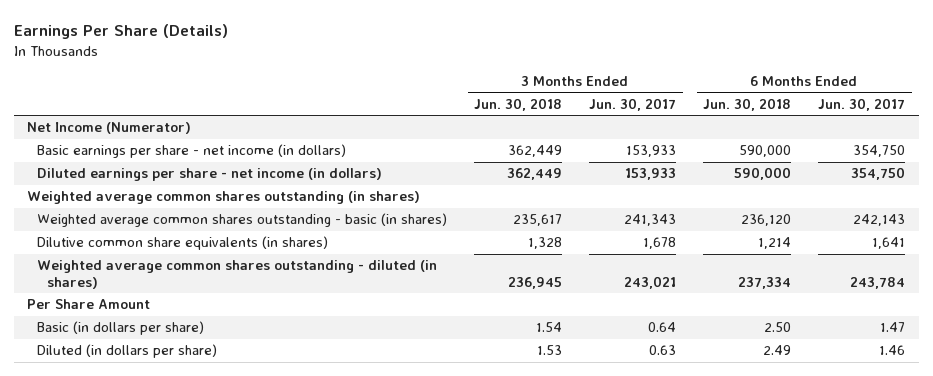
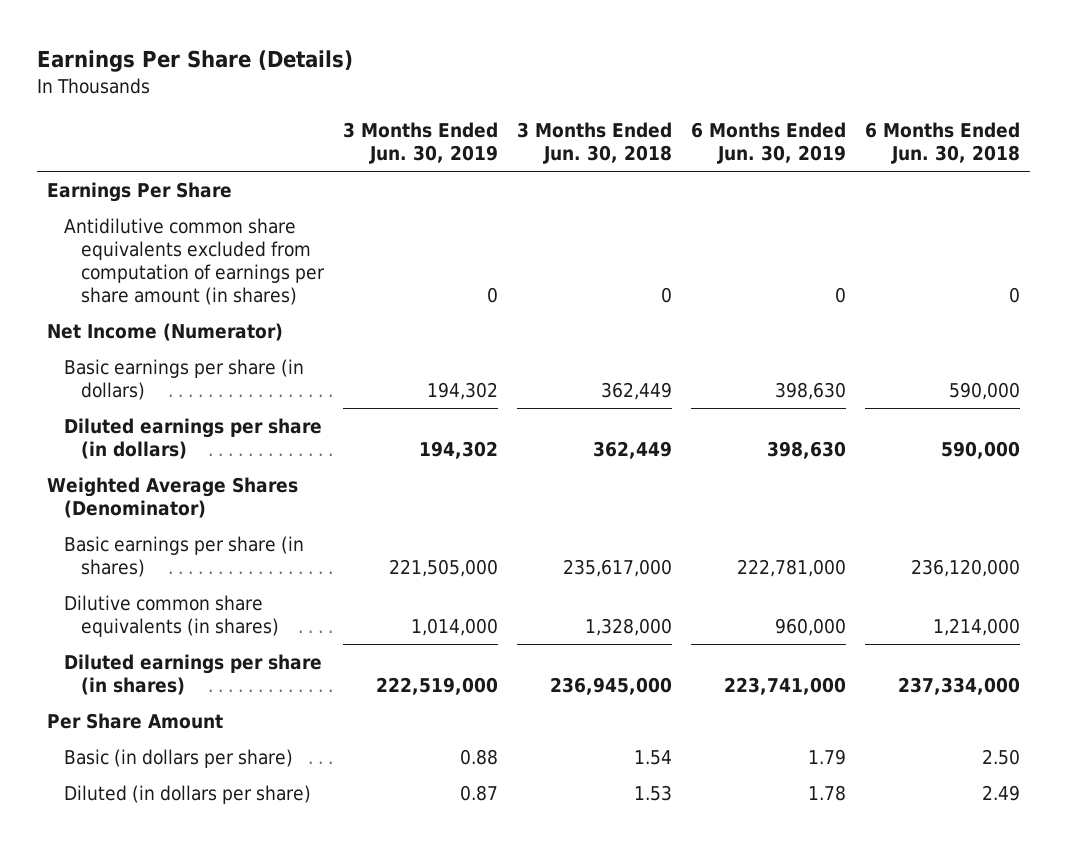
[589,97,677,111] Jun. 30, 2017 -> none
[818,97,906,111] Jun. 30, 2017 -> none
none -> [342,122,498,165] 3 Months Ended Jun. 30, 2019
none -> [691,122,847,165] 6 Months Ended Jun. 30, 2019
none -> [46,182,232,203] Earnings Per Share
none -> [63,218,325,305] Antidilutive common share equivalents excluded from computation of earnings per share amount (in shares)
[37,144,347,159] Basic earnings per share - net income (in dollars) -> [63,359,304,401] Basic earnings per share (in dollars)
[37,168,383,182] Diluted earnings per share - net income (in dollars) -> [63,418,322,460] Diluted earnings per share (in dollars)
[27,191,421,205] Weighted average common shares outstanding (in shares) -> [46,477,298,519] Weighted Average Shares (Denominator)
[37,213,448,228] Weighted average common shares outstanding - basic (in shares) -> [63,536,304,578] Basic earnings per share (in shares)
[513,214,563,227] 235,617 -> [563,559,673,578] 235,617,000
[741,214,792,227] 236,120 -> [911,559,1021,578] 236,120,000
[528,237,563,250] 1,328 -> [585,618,673,637] 1,328,000
[758,237,792,250] 1,214 -> [933,618,1021,637] 1,214,000
[37,260,438,289] Weighted average common shares outstanding - diluted (in shares) -> [63,654,322,696] Diluted earnings per share (in shares)
[508,276,563,289] 236,945 -> [550,677,673,696] 236,945,000
[738,276,792,289] 237,334 -> [898,677,1021,696] 237,334,000

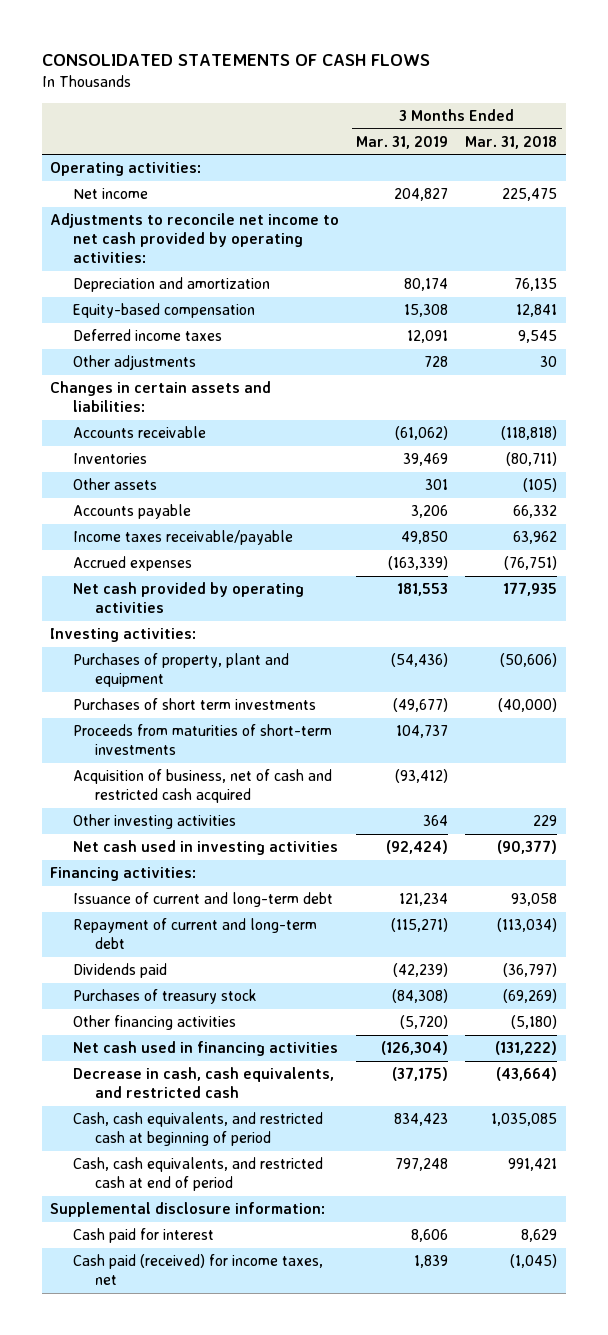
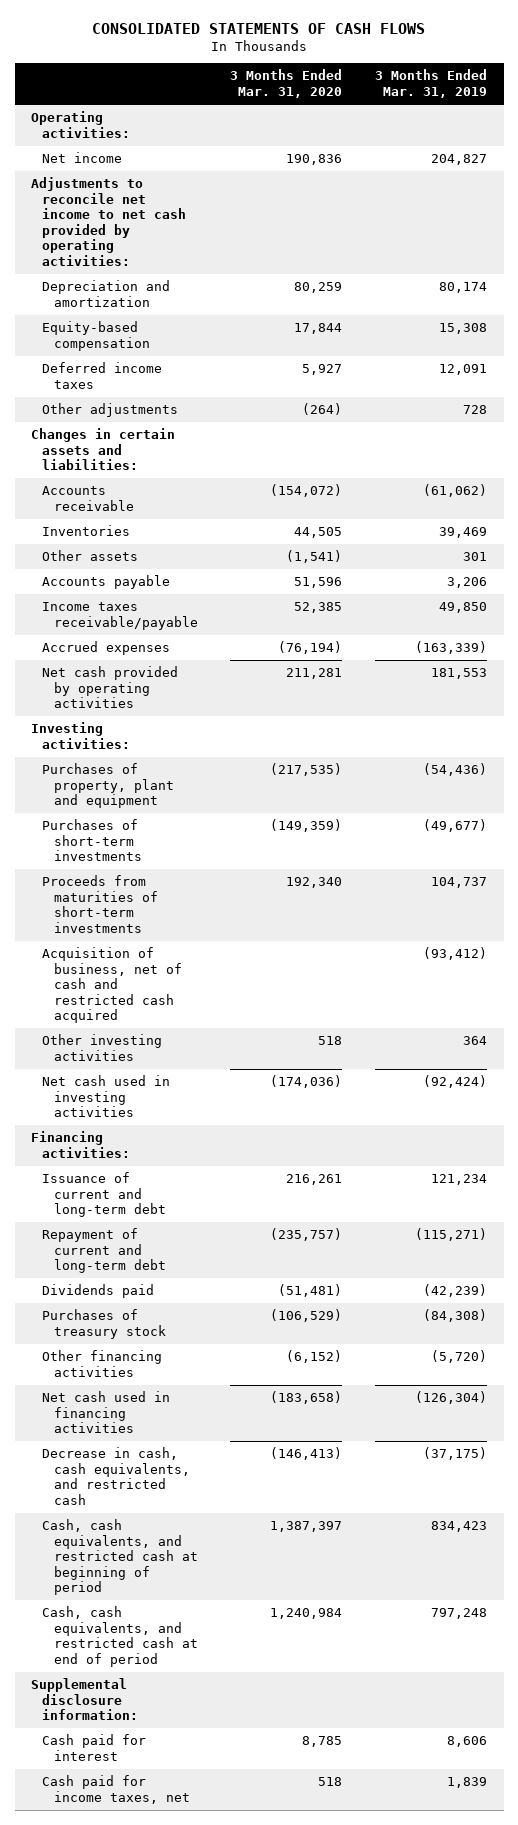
[465,135,558,149] Mar. 31, 2018 -> none
none -> [230,69,343,98] 3 Months Ended Mar. 31, 2020
[72,698,316,711] Purchases of short term investments -> [42,819,142,862] Purchases of short-term investments
[72,1254,323,1286] Cash paid (received) for income taxes, net -> [42,1775,190,1804] Cash paid for income taxes, net

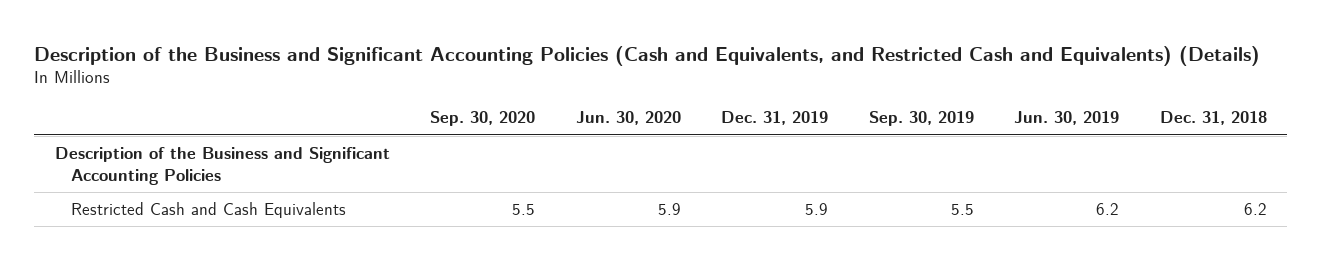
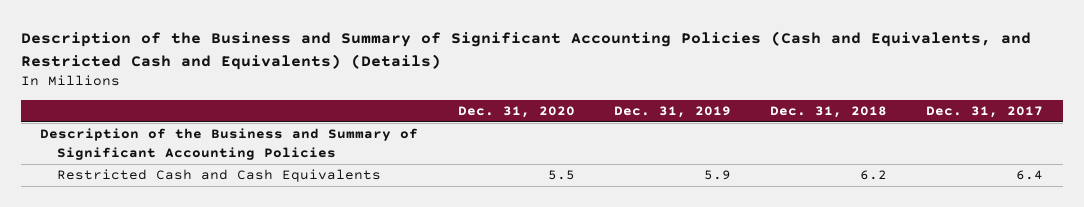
[34,45,1261,66] Description of the Business and Significant Accounting Policies (Cash and Equivalents, and Restricted Cash and Equivalents) (Details) -> [20,31,1031,70] Description of the Business and Summary of Significant Accounting Policies (Cash and Equivalents, and Restricted Cash and Equivalents) (Details)
[430,111,536,127] Sep. 30, 2020 -> none
[575,111,681,126] Jun. 30, 2020 -> none
[868,111,974,127] Sep. 30, 2019 -> none
[1014,111,1120,126] Jun. 30, 2019 -> none
none -> [457,105,575,118] Dec. 31, 2020
none -> [926,105,1044,118] Dec. 31, 2017
[54,147,390,185] Description of the Business and Significant Accounting Policies -> [40,128,419,160] Description of the Business and Summary of Significant Accounting Policies

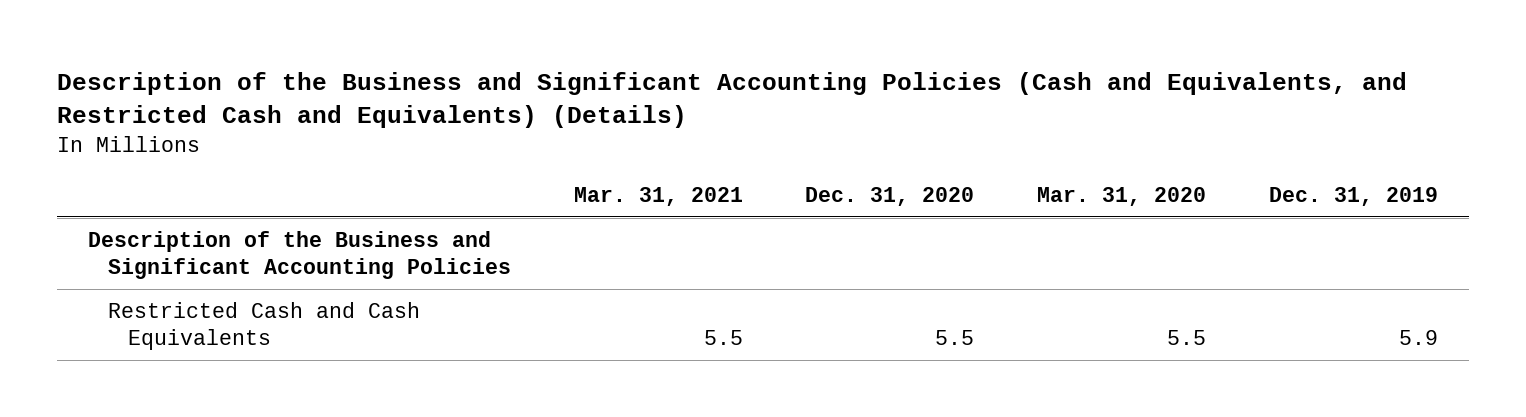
[20,31,1031,70] Description of the Business and Summary of Significant Accounting Policies (Cash and Equivalents, and Restricted Cash and Equivalents) (Details) -> [56,72,1407,129] Description of the Business and Significant Accounting Policies (Cash and Equivalents, and Restricted Cash and Equivalents) (Details)
[770,105,888,118] Dec. 31, 2018 -> none
[926,105,1044,118] Dec. 31, 2017 -> none
none -> [573,187,743,207] Mar. 31, 2021
none -> [1037,187,1207,207] Mar. 31, 2020
[40,128,419,160] Description of the Business and Summary of Significant Accounting Policies -> [88,230,512,280] Description of the Business and Significant Accounting Policies

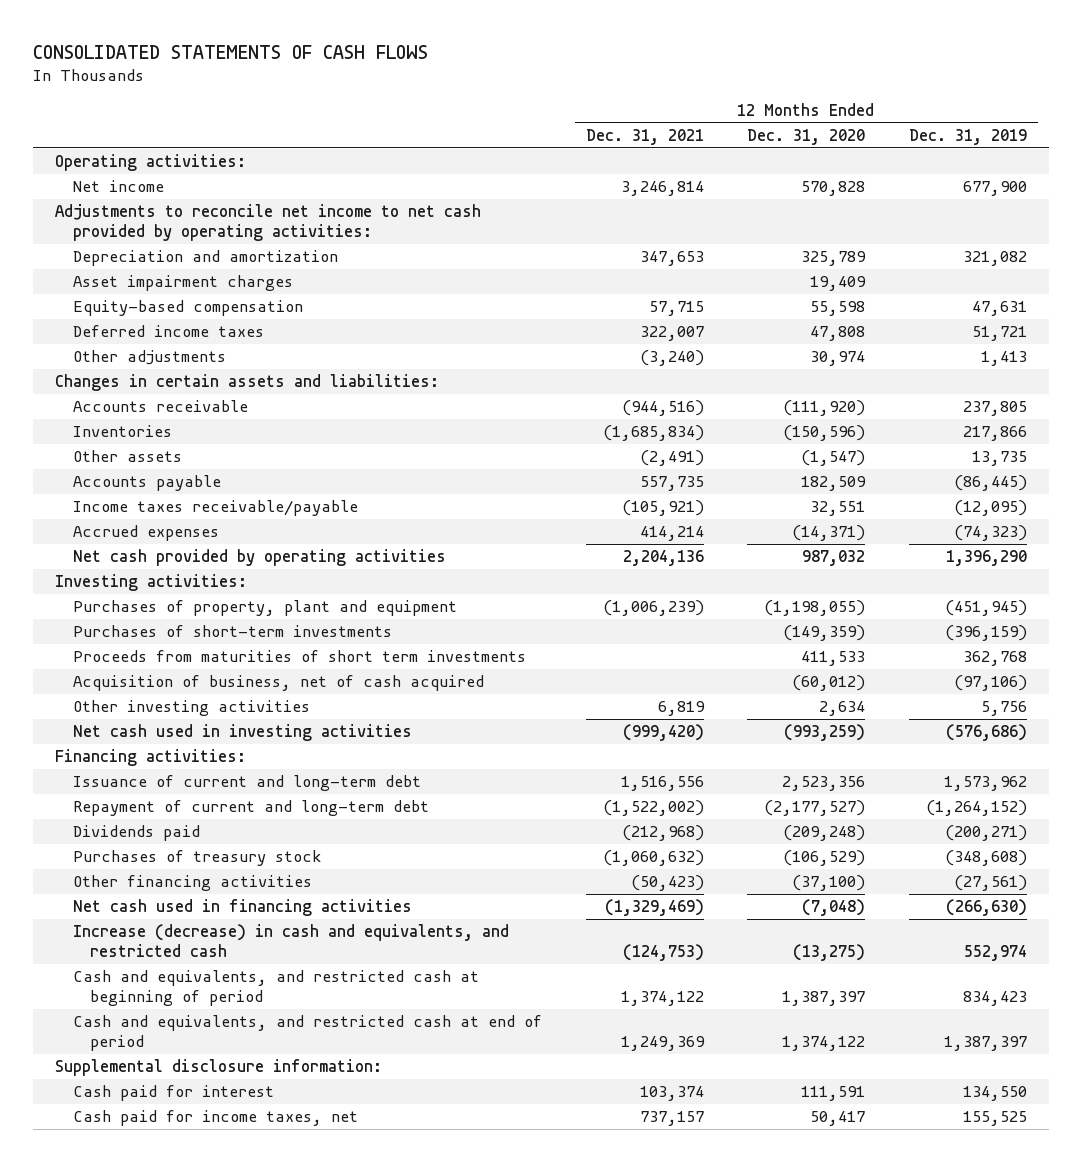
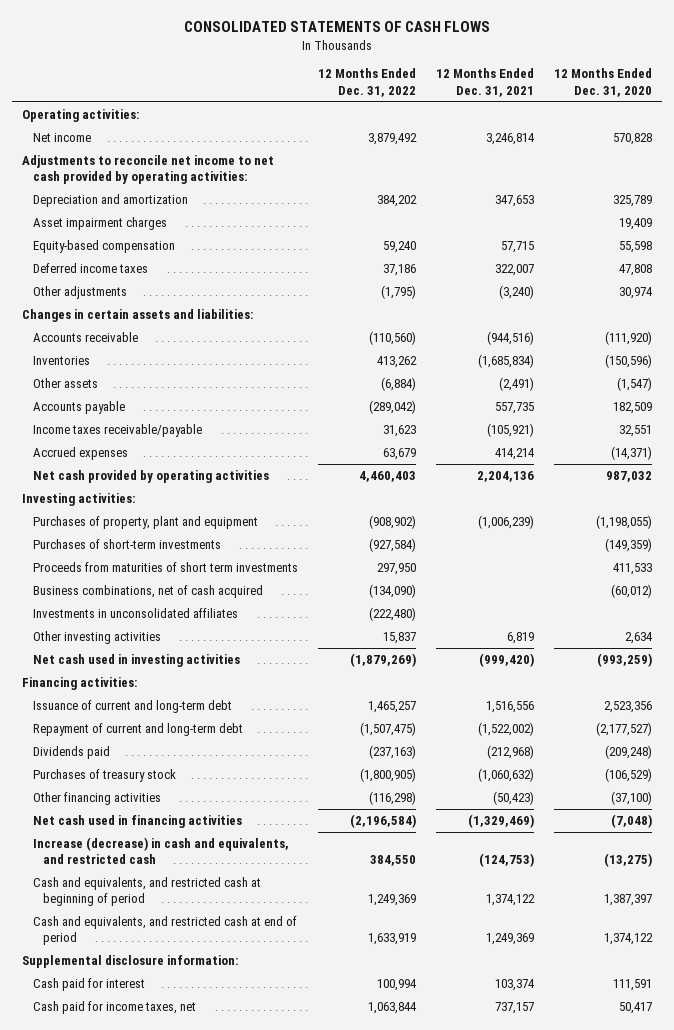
[909,128,1028,145] Dec. 31, 2019 -> none
none -> [317,68,416,97] 12 Months Ended Dec. 31, 2022
[72,675,484,692] Acquisition of business, net of cash acquired -> [32,584,263,598] Business combinations, net of cash acquired
none -> [32,607,238,618] Investments in unconsolidated affiliates

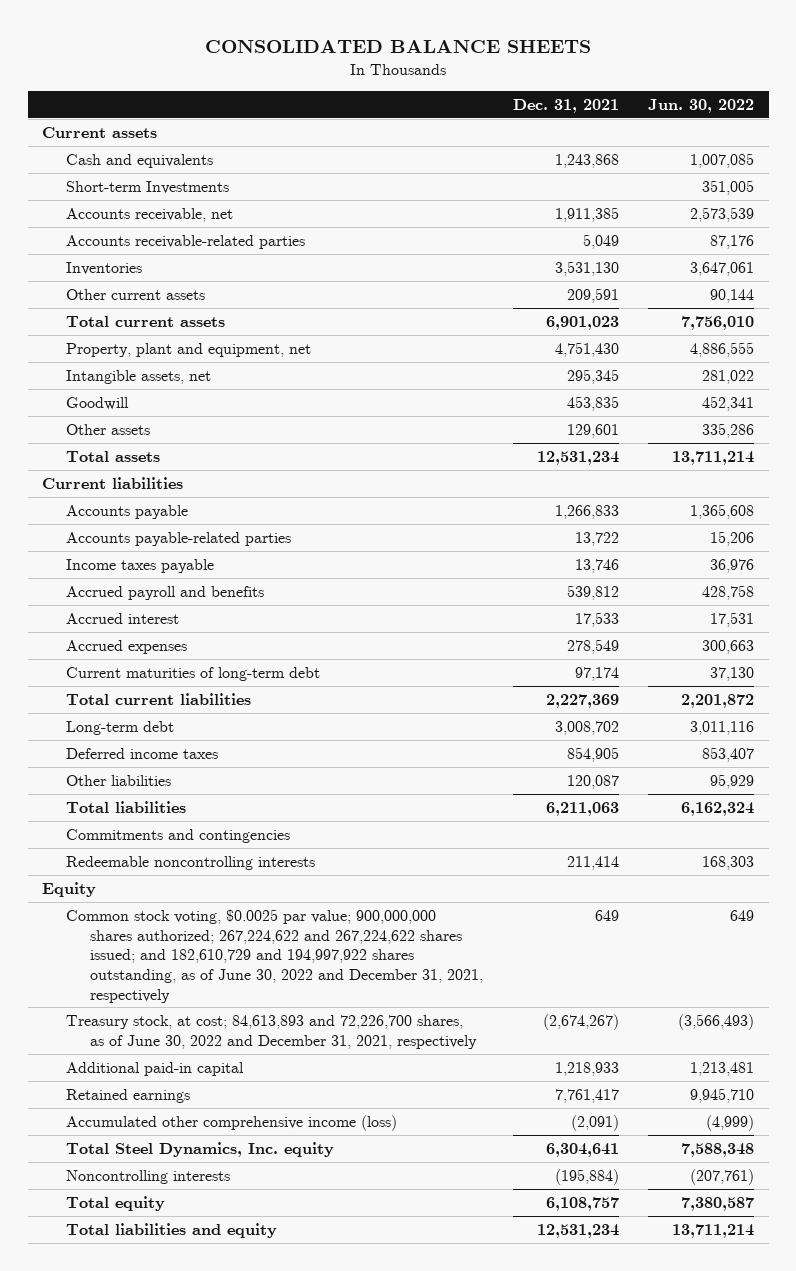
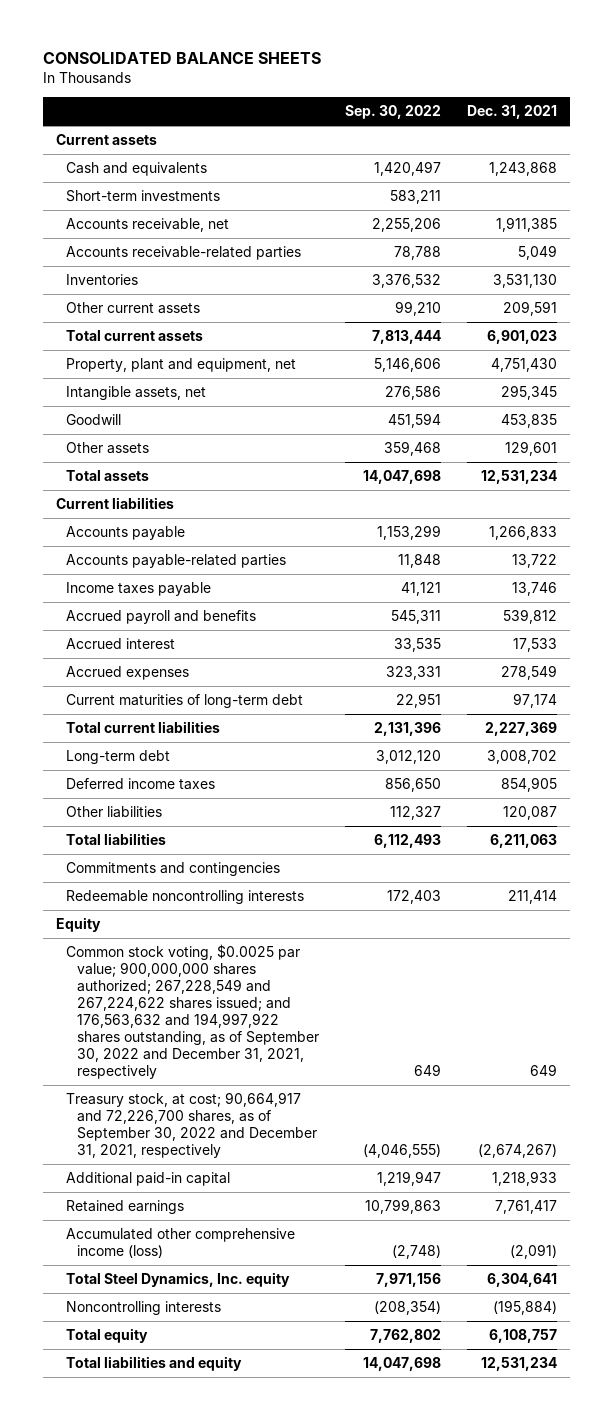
[648,98,755,113] Jun. 30, 2022 -> none
none -> [345,105,442,120] Sep. 30, 2022
[66,181,230,195] Short-term Investments -> [66,189,221,202] Short-term investments
[66,909,484,1003] Common stock voting, $0.0025 par value; 900,000,000 shares authorized; 267,224,622 and 267,224,622 shares issued; and 182,610,729 and 194,997,922 shares outstanding, as of June 30, 2022 and December 31, 2021, respectively -> [66,943,320,1080] Common stock voting, $0.0025 par value; 900,000,000 shares authorized; 267,228,549 and 267,224,622 shares issued; and 176,563,632 and 194,997,922 shares outstanding, as of September 30, 2022 and December 31, 2021, respectively
[66,1015,478,1049] Treasury stock, at cost; 84,613,893 and 72,226,700 shares, as of June 30, 2022 and December 31, 2021, respectively -> [66,1091,318,1159] Treasury stock, at cost; 90,664,917 and 72,226,700 shares, as of September 30, 2022 and December 31, 2021, respectively

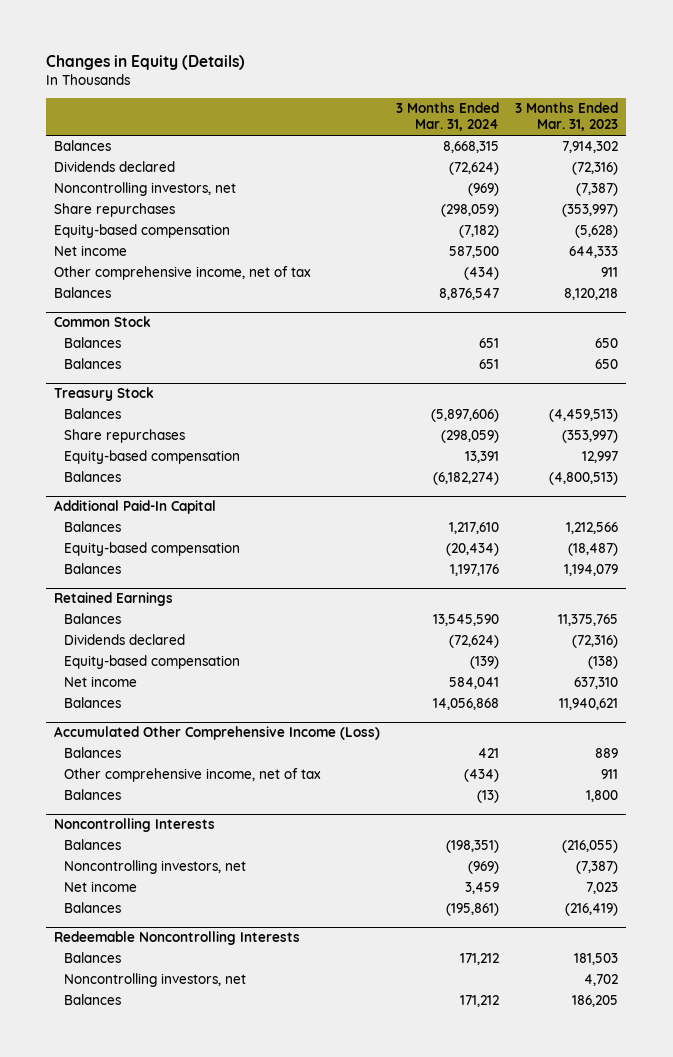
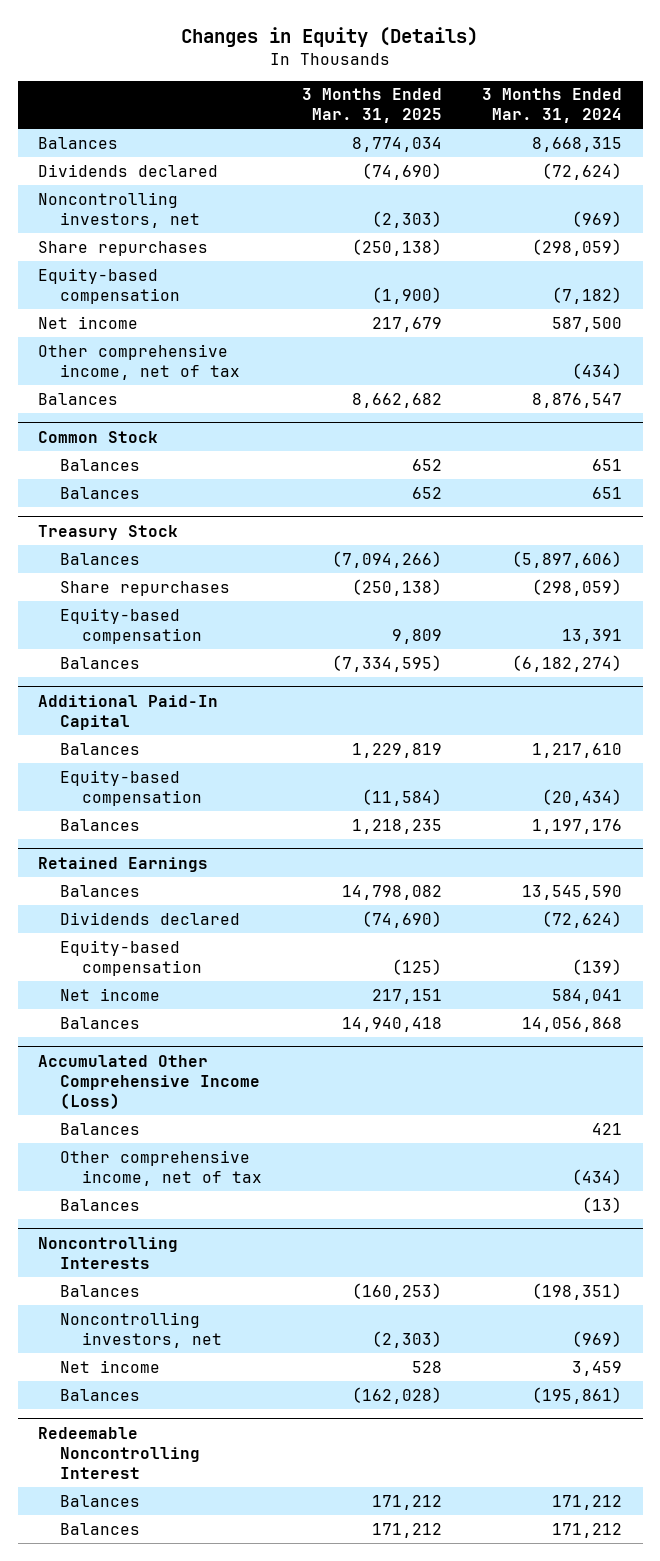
[515,102,619,132] 3 Months Ended Mar. 31, 2023 -> none
none -> [302,88,443,124] 3 Months Ended Mar. 31, 2025
[54,931,301,946] Redeemable Noncontrolling Interests -> [37,1426,200,1479] Redeemable Noncontrolling Interest
[63,973,246,988] Noncontrolling investors, net -> none

